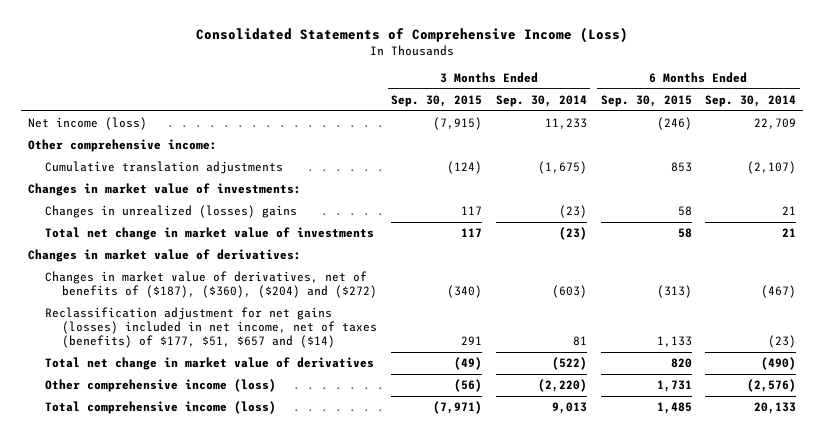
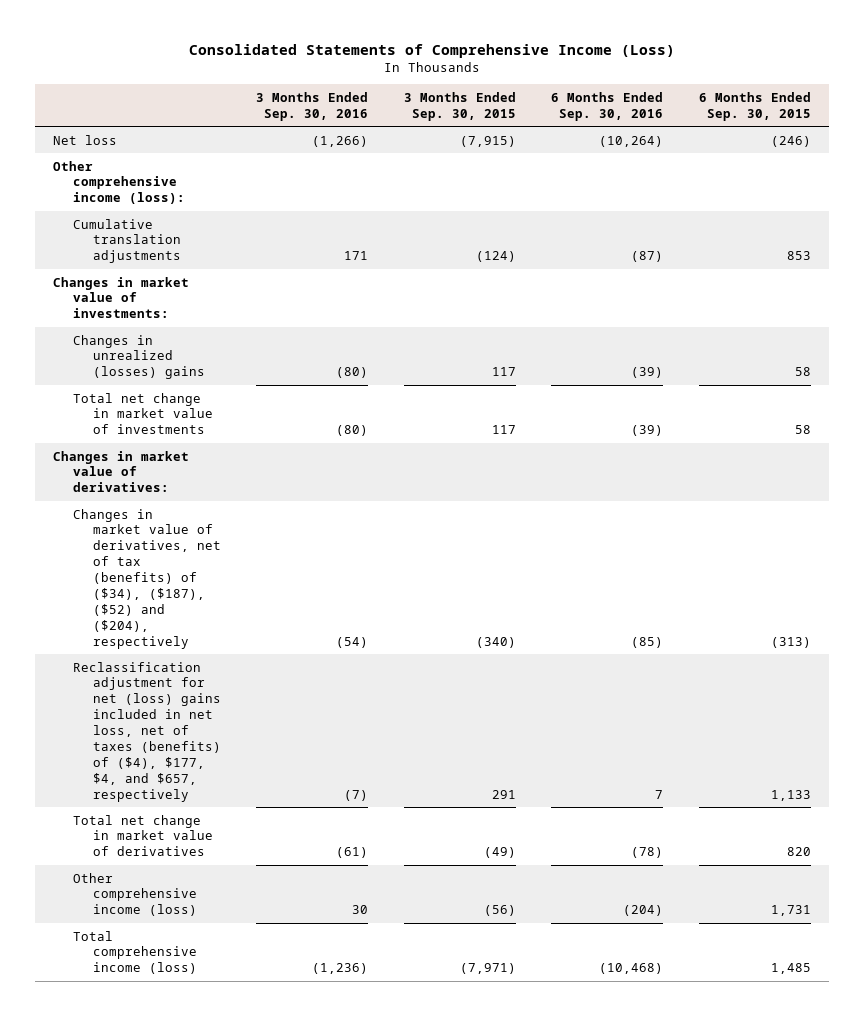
[495,94,587,107] Sep. 30, 2014 -> none
[705,94,797,107] Sep. 30, 2014 -> none
none -> [256,91,369,121] 3 Months Ended Sep. 30, 2016
none -> [551,91,664,121] 6 Months Ended Sep. 30, 2016
[27,117,147,131] Net income (loss) -> [52,134,117,145] Net loss
[27,139,217,153] Other comprehensive income: -> [52,160,185,205] Other comprehensive income (loss):
[44,271,378,299] Changes in market value of derivatives, net of benefits of ($187), ($360), ($204) and ($272) -> [72,508,221,649] Changes in market value of derivatives, net of tax (benefits) of ($34), ($187), ($52) and ($204), respectively
[44,307,378,349] Reclassification adjustment for net gains (losses) included in net income, net of taxes (benefits) of $177, $51, $657 and ($14) -> [72,661,221,802] Reclassification adjustment for net (loss) gains included in net loss, net of taxes (benefits) of ($4), $177, $4, and $657, respectively

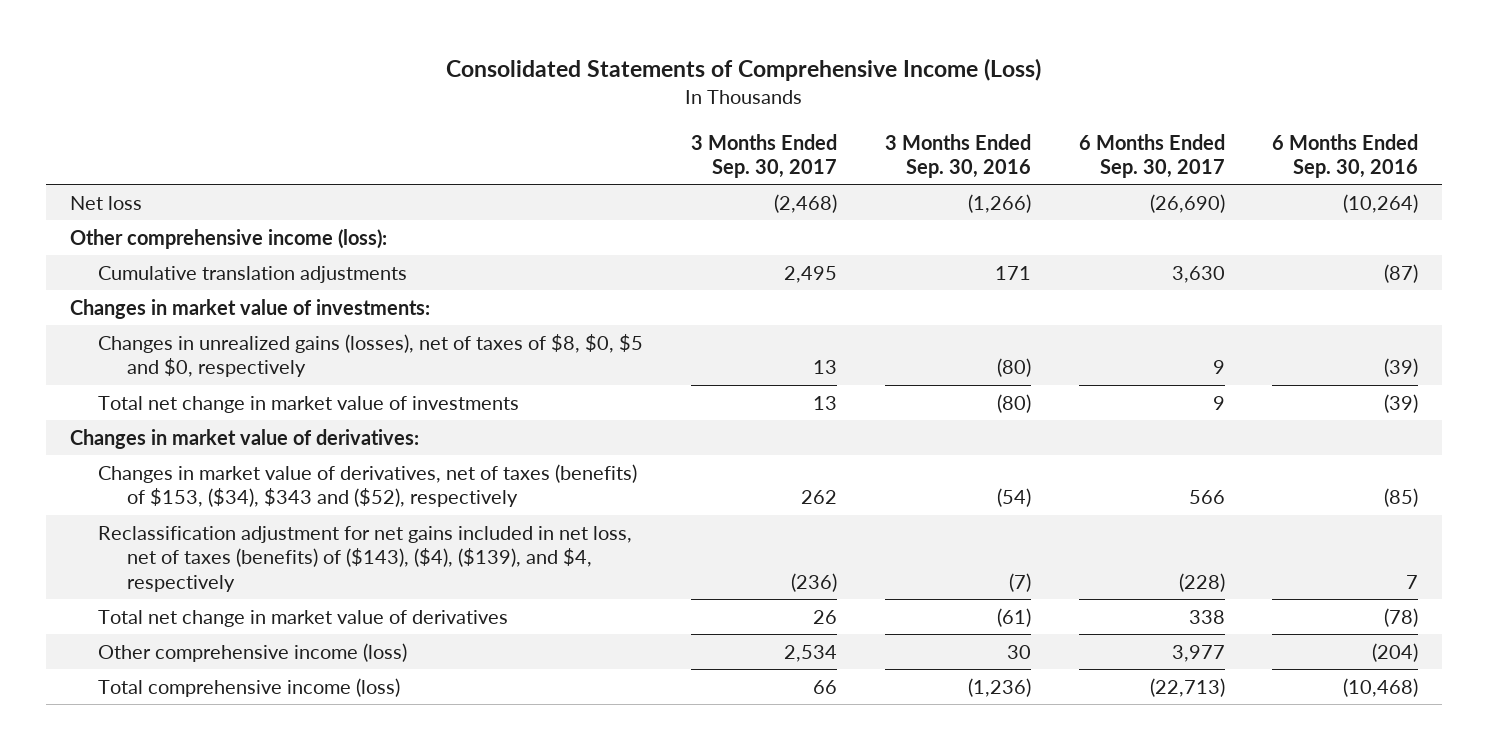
[403,91,516,121] 3 Months Ended Sep. 30, 2015 -> none
[699,91,812,121] 6 Months Ended Sep. 30, 2015 -> none
none -> [691,133,838,178] 3 Months Ended Sep. 30, 2017
none -> [1078,133,1225,178] 6 Months Ended Sep. 30, 2017
[72,334,205,380] Changes in unrealized (losses) gains -> [98,333,644,378] Changes in unrealized gains (losses), net of taxes of $8, $0, $5 and $0, respectively
[72,508,221,649] Changes in market value of derivatives, net of tax (benefits) of ($34), ($187), ($52) and ($204), respectively -> [98,463,638,508] Changes in market value of derivatives, net of taxes (benefits) of $153, ($34), $343 and ($52), respectively
[72,661,221,802] Reclassification adjustment for net (loss) gains included in net loss, net of taxes (benefits) of ($4), $177, $4, and $657, respectively -> [98,525,633,592] Reclassification adjustment for net gains included in net loss, net of taxes (benefits) of ($143), ($4), ($139), and $4, respectively

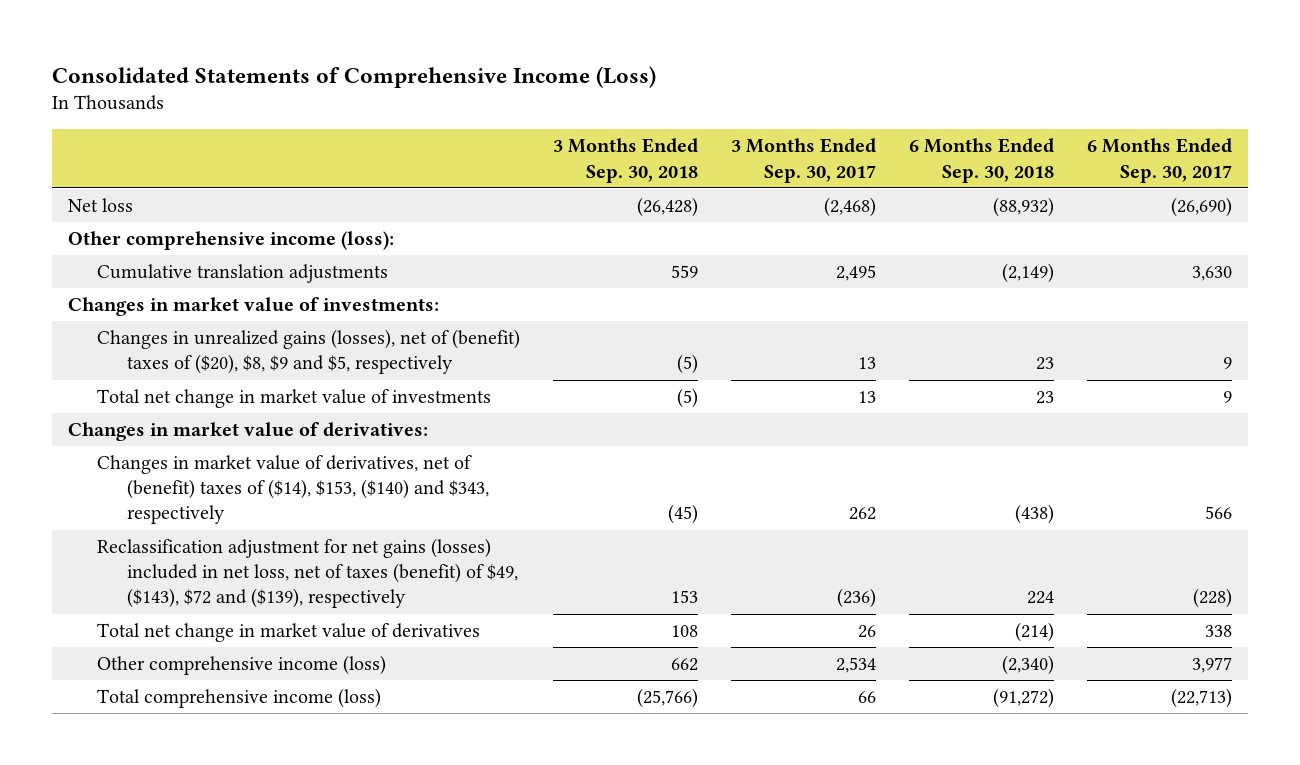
[884,133,1031,178] 3 Months Ended Sep. 30, 2016 -> none
[1272,133,1419,178] 6 Months Ended Sep. 30, 2016 -> none
none -> [553,138,699,183] 3 Months Ended Sep. 30, 2018
none -> [908,138,1054,183] 6 Months Ended Sep. 30, 2018
[98,333,644,378] Changes in unrealized gains (losses), net of taxes of $8, $0, $5 and $0, respectively -> [97,329,521,375] Changes in unrealized gains (losses), net of (benefit) taxes of ($20), $8, $9 and $5, respectively
[98,463,638,508] Changes in market value of derivatives, net of taxes (benefits) of $153, ($34), $343 and ($52), respectively -> [97,455,489,525] Changes in market value of derivatives, net of (benefit) taxes of ($14), $153, ($140) and $343, respectively
[98,525,633,592] Reclassification adjustment for net gains included in net loss, net of taxes (benefits) of ($143), ($4), ($139), and $4, respectively -> [97,538,518,609] Reclassification adjustment for net gains (losses) included in net loss, net of taxes (benefit) of $49, ($143), $72 and ($139), respectively

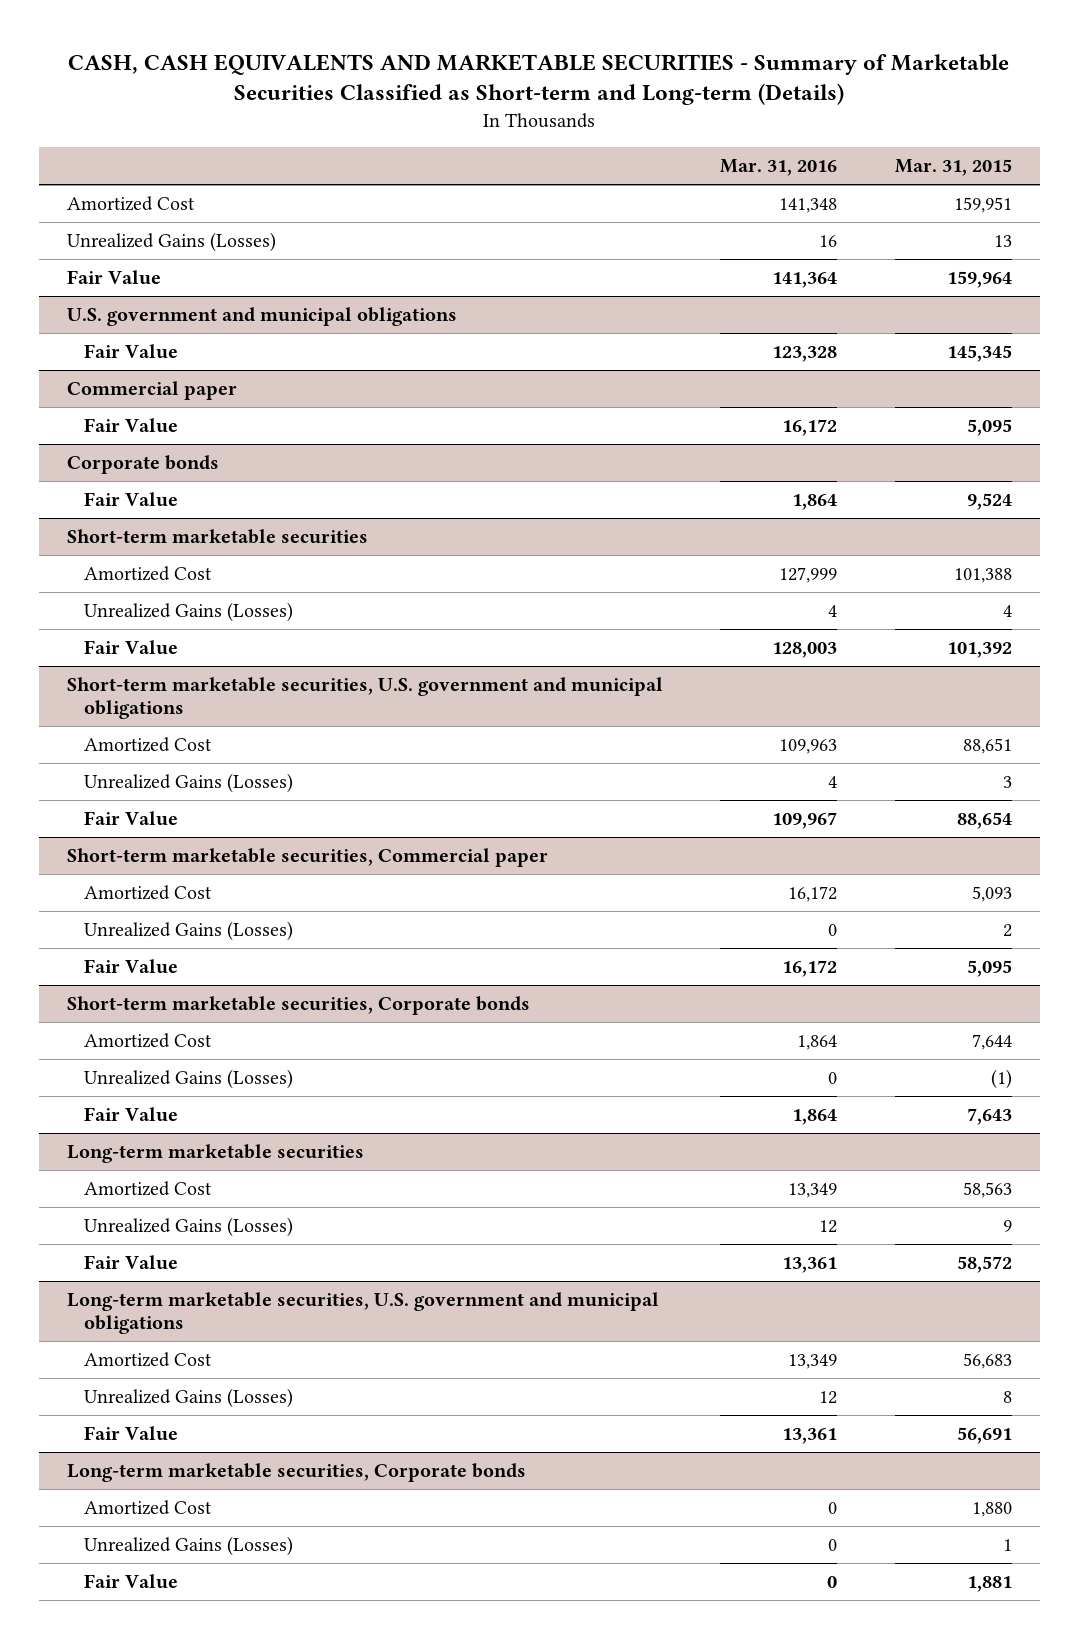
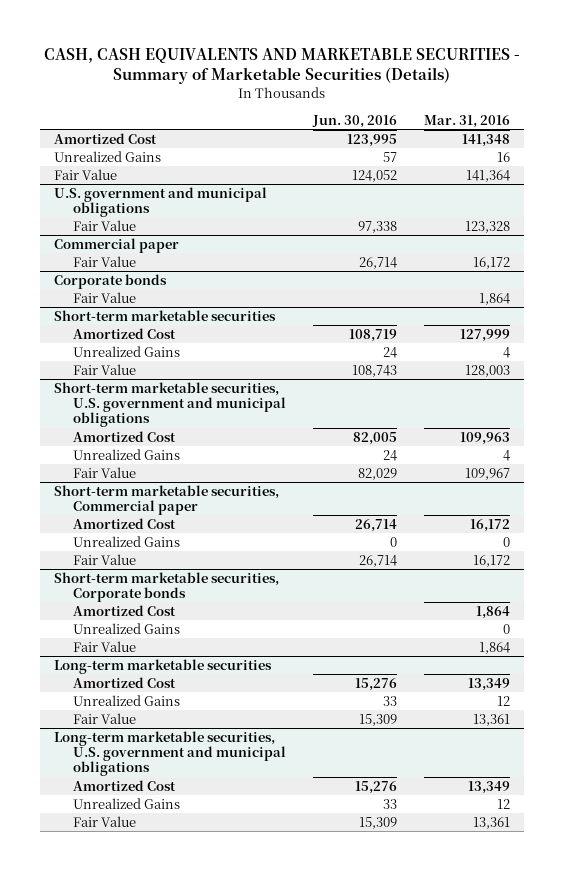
[68,53,1010,106] CASH, CASH EQUIVALENTS AND MARKETABLE SECURITIES - Summary of Marketable Securities Classified as Short-term and Long-term (Details) -> [44,48,521,85] CASH, CASH EQUIVALENTS AND MARKETABLE SECURITIES - Summary of Marketable Securities (Details)
[894,159,1012,177] Mar. 31, 2015 -> none
none -> [312,114,398,128] Jun. 30, 2016
[67,231,277,252] Unrealized Gains (Losses) -> [53,150,161,162] Unrealized Gains
[84,601,294,622] Unrealized Gains (Losses) -> [72,345,180,357] Unrealized Gains
[84,772,294,793] Unrealized Gains (Losses) -> [72,448,180,460] Unrealized Gains
[84,920,294,941] Unrealized Gains (Losses) -> [72,535,180,547] Unrealized Gains
[84,1068,294,1089] Unrealized Gains (Losses) -> [72,622,180,634] Unrealized Gains
[84,1216,294,1237] Unrealized Gains (Losses) -> [72,694,180,706] Unrealized Gains
[84,1387,294,1408] Unrealized Gains (Losses) -> [72,797,180,809] Unrealized Gains
[67,1462,527,1482] Long-term marketable securities, Corporate bonds -> none
[84,1499,213,1515] Amortized Cost -> none
[84,1535,294,1556] Unrealized Gains (Losses) -> none
[84,1573,179,1589] Fair Value -> none

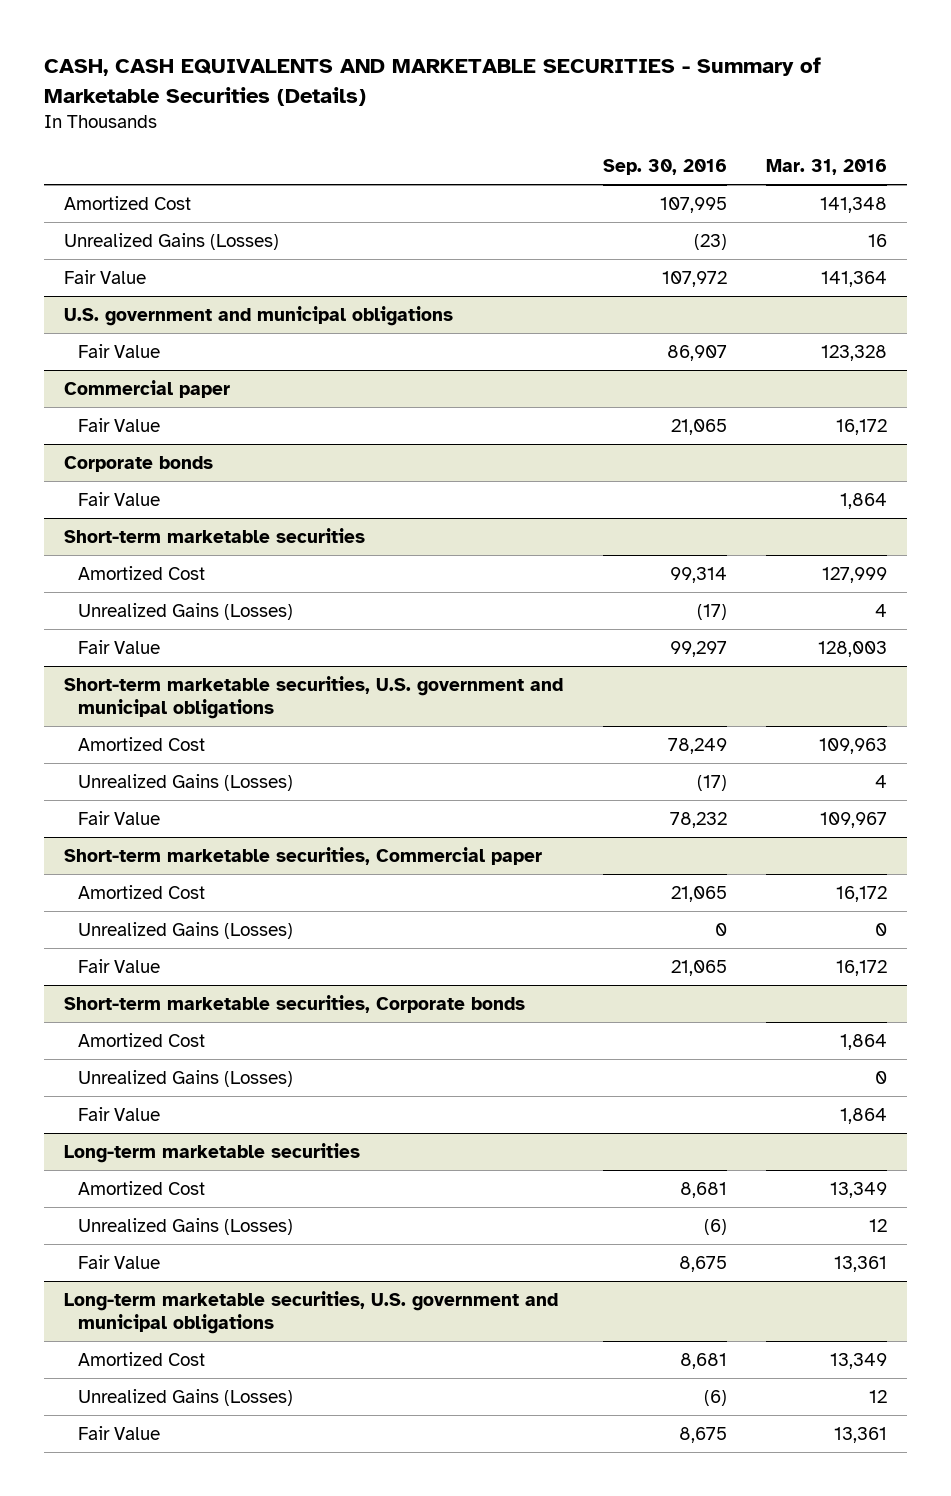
[312,114,398,128] Jun. 30, 2016 -> none
none -> [602,159,727,176] Sep. 30, 2016
[53,150,161,162] Unrealized Gains -> [64,233,280,251] Unrealized Gains (Losses)
[72,345,180,357] Unrealized Gains -> [77,603,293,621] Unrealized Gains (Losses)
[72,448,180,460] Unrealized Gains -> [77,774,293,792] Unrealized Gains (Losses)
[72,535,180,547] Unrealized Gains -> [77,922,293,940] Unrealized Gains (Losses)
[72,622,180,634] Unrealized Gains -> [77,1070,293,1088] Unrealized Gains (Losses)
[72,694,180,706] Unrealized Gains -> [77,1218,293,1236] Unrealized Gains (Losses)
[72,797,180,809] Unrealized Gains -> [77,1389,293,1407] Unrealized Gains (Losses)

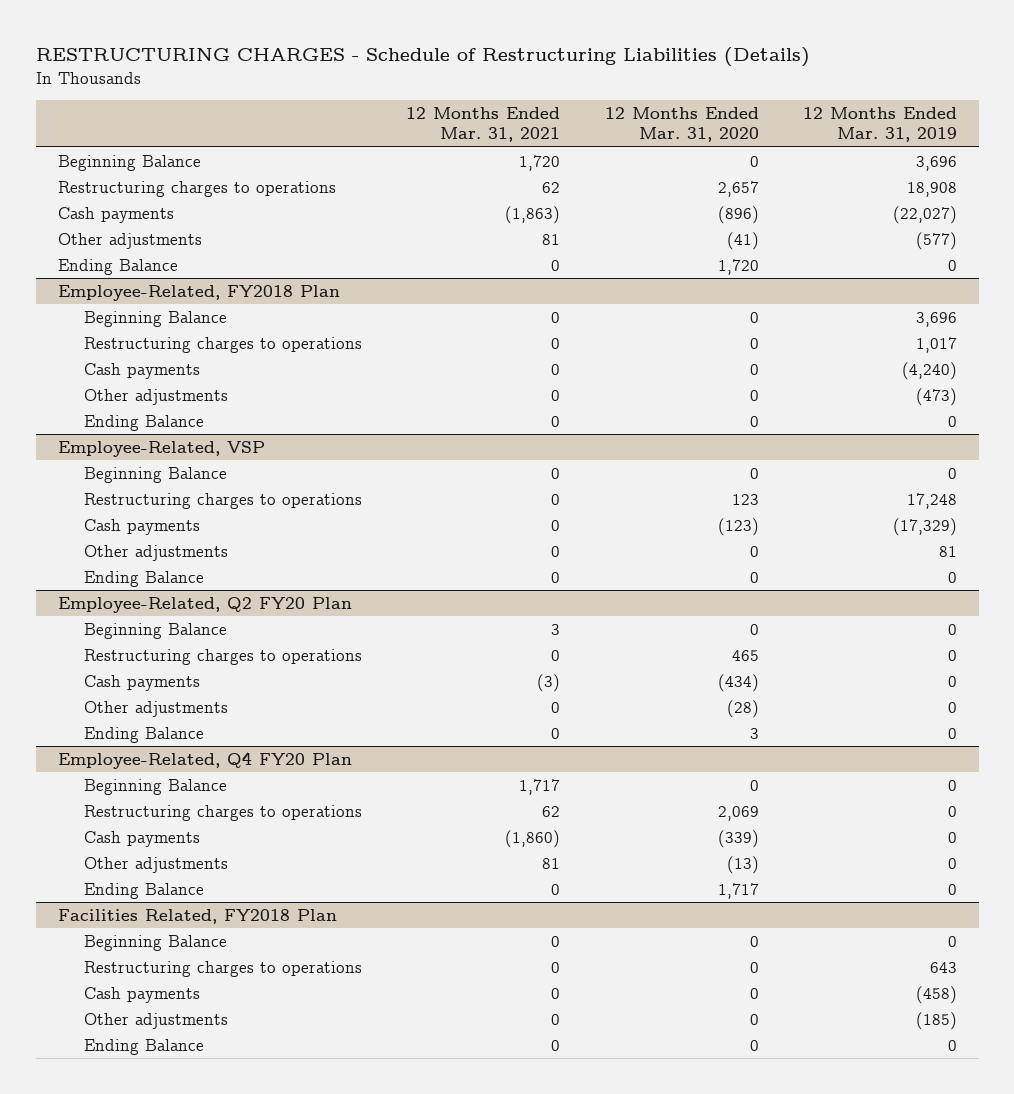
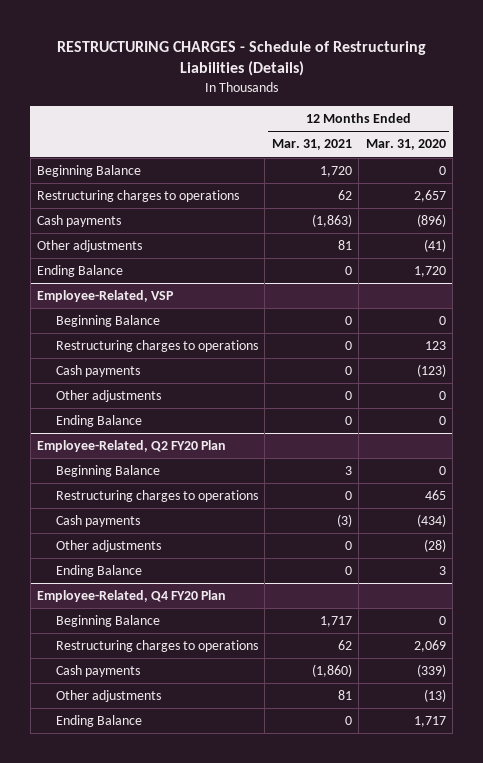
[802,107,957,143] 12 Months Ended Mar. 31, 2019 -> none
[57,284,340,301] Employee-Related, FY2018 Plan -> none
[84,310,228,327] Beginning Balance -> none
[84,336,363,353] Restructuring charges to operations -> none
[84,362,201,379] Cash payments -> none
[84,388,229,405] Other adjustments -> none
[84,414,205,431] Ending Balance -> none
[57,908,337,924] Facilities Related, FY2018 Plan -> none
[84,934,228,951] Beginning Balance -> none
[84,960,363,977] Restructuring charges to operations -> none
[84,986,201,1003] Cash payments -> none
[84,1012,229,1029] Other adjustments -> none
[84,1038,205,1055] Ending Balance -> none

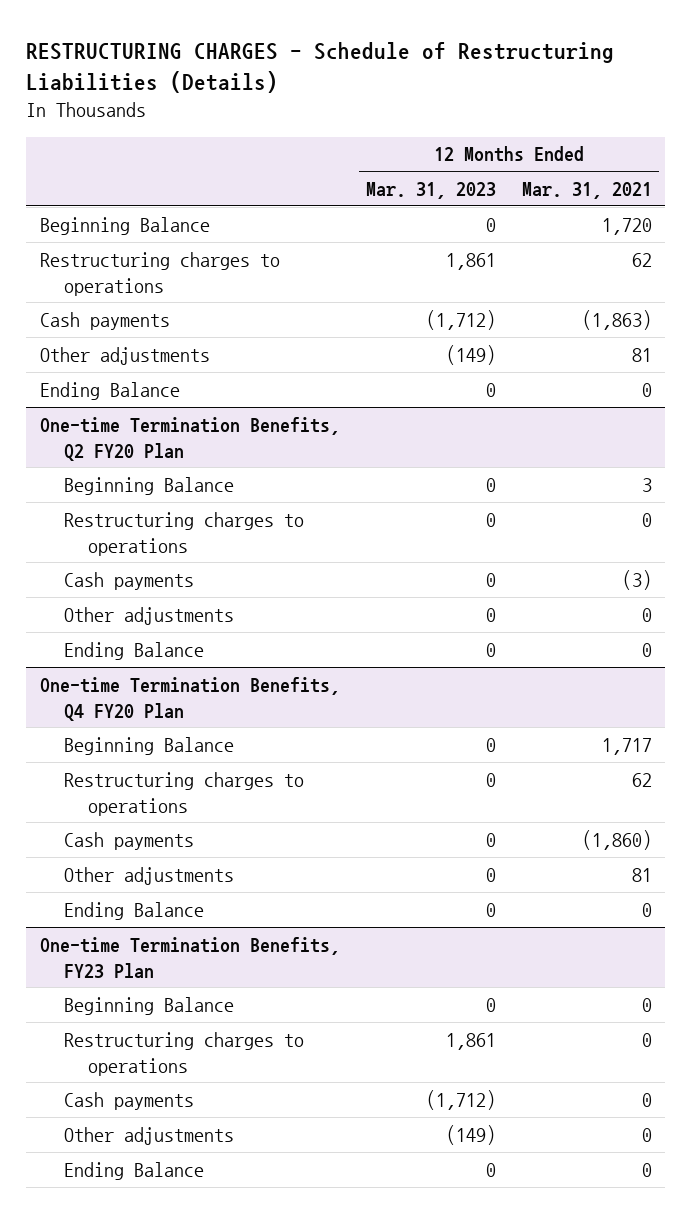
[365,139,446,151] Mar. 31, 2020 -> none
none -> [365,181,496,199] Mar. 31, 2023
[37,290,175,303] Employee-Related, VSP -> none
[55,315,160,328] Beginning Balance -> none
[55,340,258,353] Restructuring charges to operations -> none
[55,365,140,378] Cash payments -> none
[55,390,161,403] Other adjustments -> none
[55,415,142,428] Ending Balance -> none
[37,440,227,453] Employee-Related, Q2 FY20 Plan -> none
none -> [39,416,340,461] One-time Termination Benefits, Q2 FY20 Plan
[37,590,227,603] Employee-Related, Q4 FY20 Plan -> none
none -> [39,676,340,721] One-time Termination Benefits, Q4 FY20 Plan
none -> [39,936,340,978] One-time Termination Benefits, FY23 Plan
none -> [63,996,234,1015] Beginning Balance
none -> [63,1031,304,1076] Restructuring charges to operations
none -> [63,1091,194,1110] Cash payments
none -> [63,1126,234,1145] Other adjustments
none -> [63,1161,204,1180] Ending Balance

